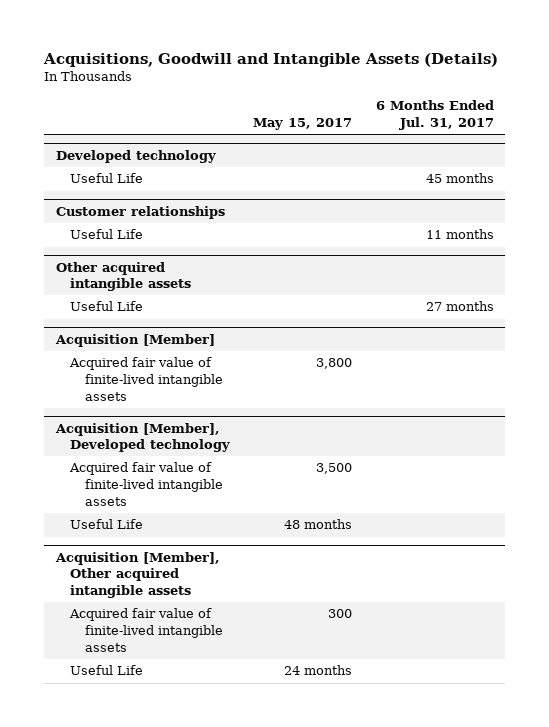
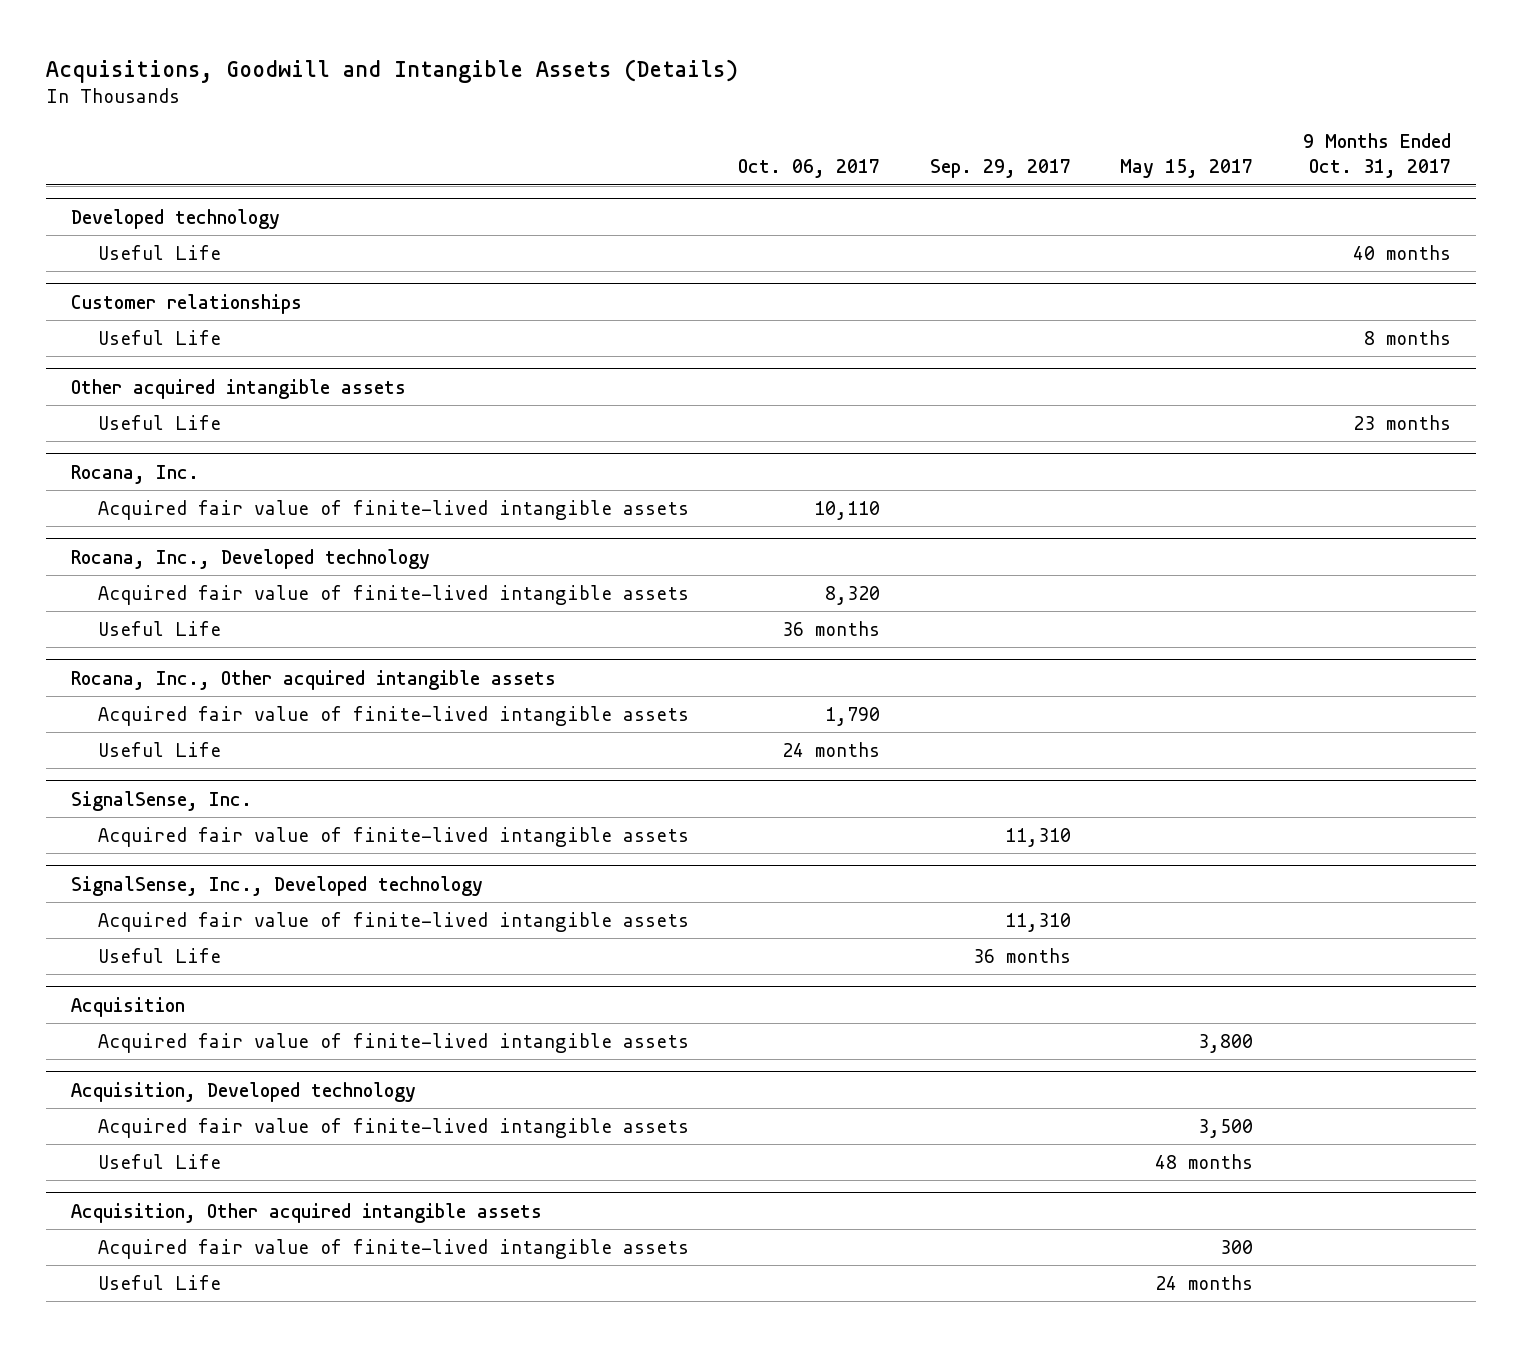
[375,100,494,131] 6 Months Ended Jul. 31, 2017 -> none
none -> [738,159,881,179] Oct. 06, 2017
none -> [929,159,1071,179] Sep. 29, 2017
none -> [1302,132,1451,179] 9 Months Ended Oct. 31, 2017
none -> [70,464,199,484] Rocana, Inc.
none -> [97,499,689,520] Acquired fair value of finite-lived intangible assets
none -> [70,548,430,569] Rocana, Inc., Developed technology
none -> [97,584,689,605] Acquired fair value of finite-lived intangible assets
none -> [97,620,221,636] Useful Life
none -> [70,669,556,690] Rocana, Inc., Other acquired intangible assets
none -> [97,705,689,726] Acquired fair value of finite-lived intangible assets
none -> [97,741,221,757] Useful Life
none -> [70,790,252,811] SignalSense, Inc.
none -> [97,826,689,847] Acquired fair value of finite-lived intangible assets
none -> [70,875,483,896] SignalSense, Inc., Developed technology
none -> [97,911,689,932] Acquired fair value of finite-lived intangible assets
none -> [97,947,221,963] Useful Life
[54,333,215,347] Acquisition [Member] -> [70,996,185,1017] Acquisition
[54,422,231,453] Acquisition [Member], Developed technology -> [70,1081,416,1102] Acquisition, Developed technology
[54,551,220,598] Acquisition [Member], Other acquired intangible assets -> [70,1202,542,1223] Acquisition, Other acquired intangible assets

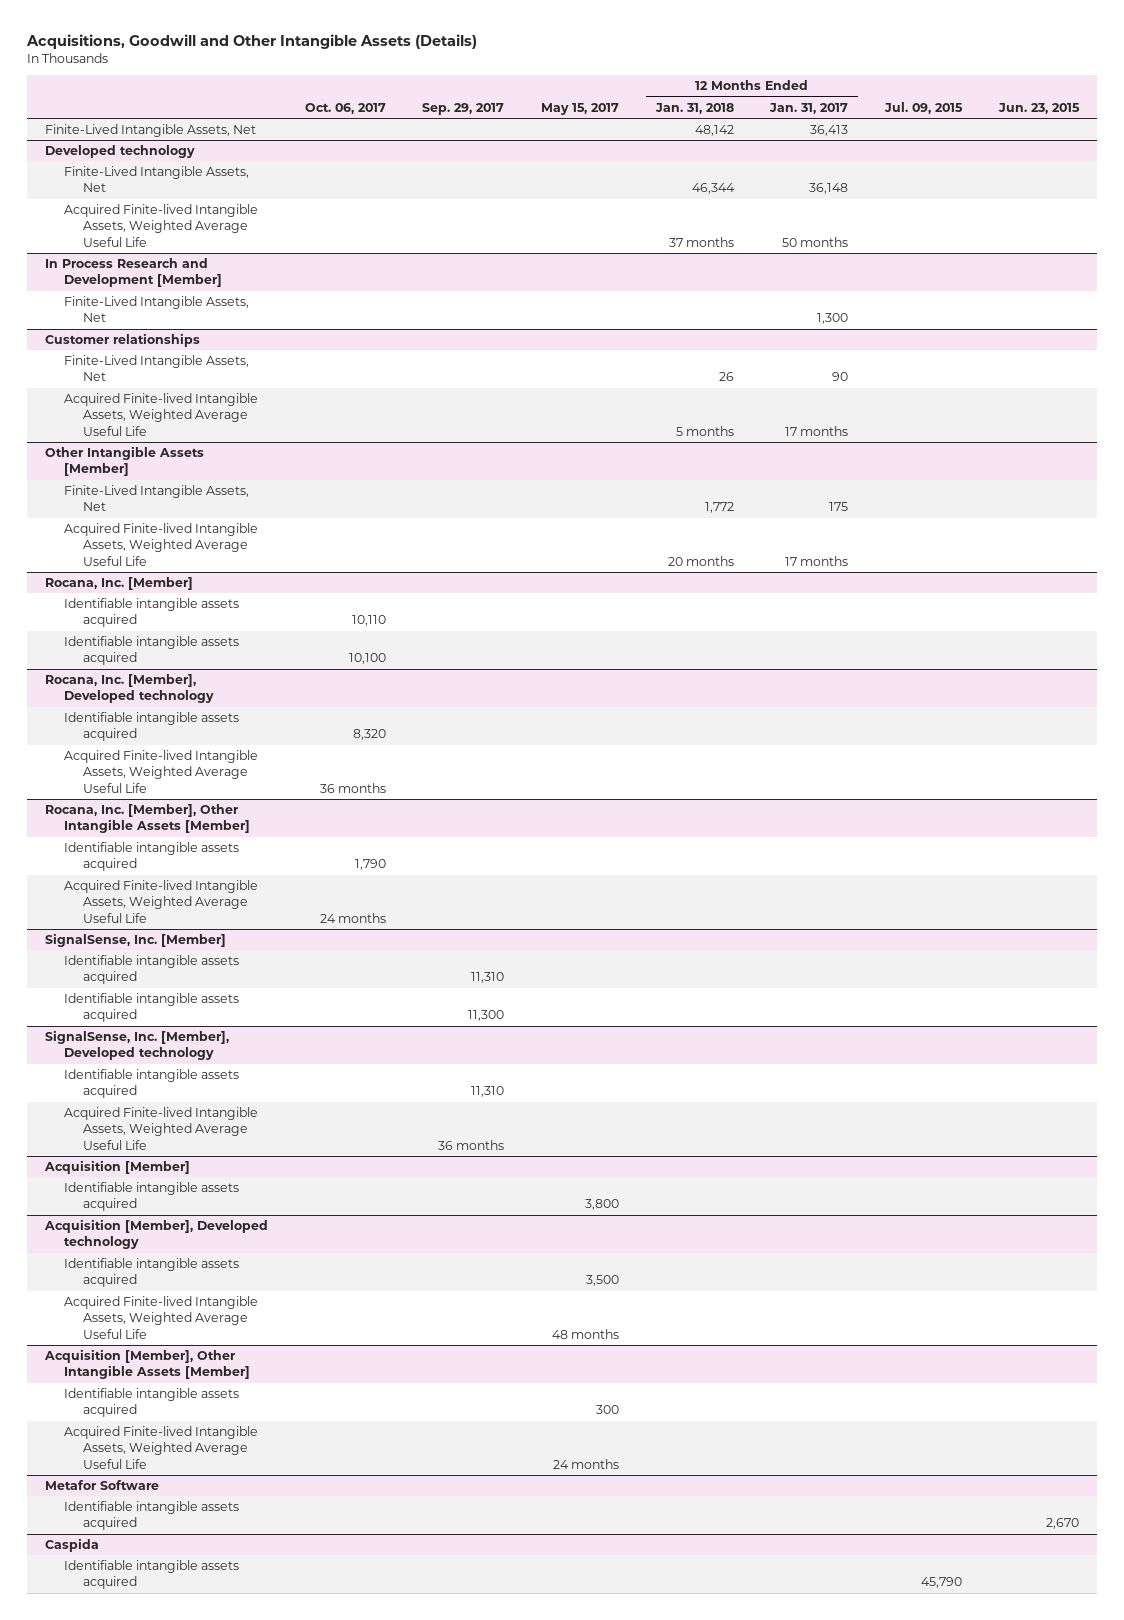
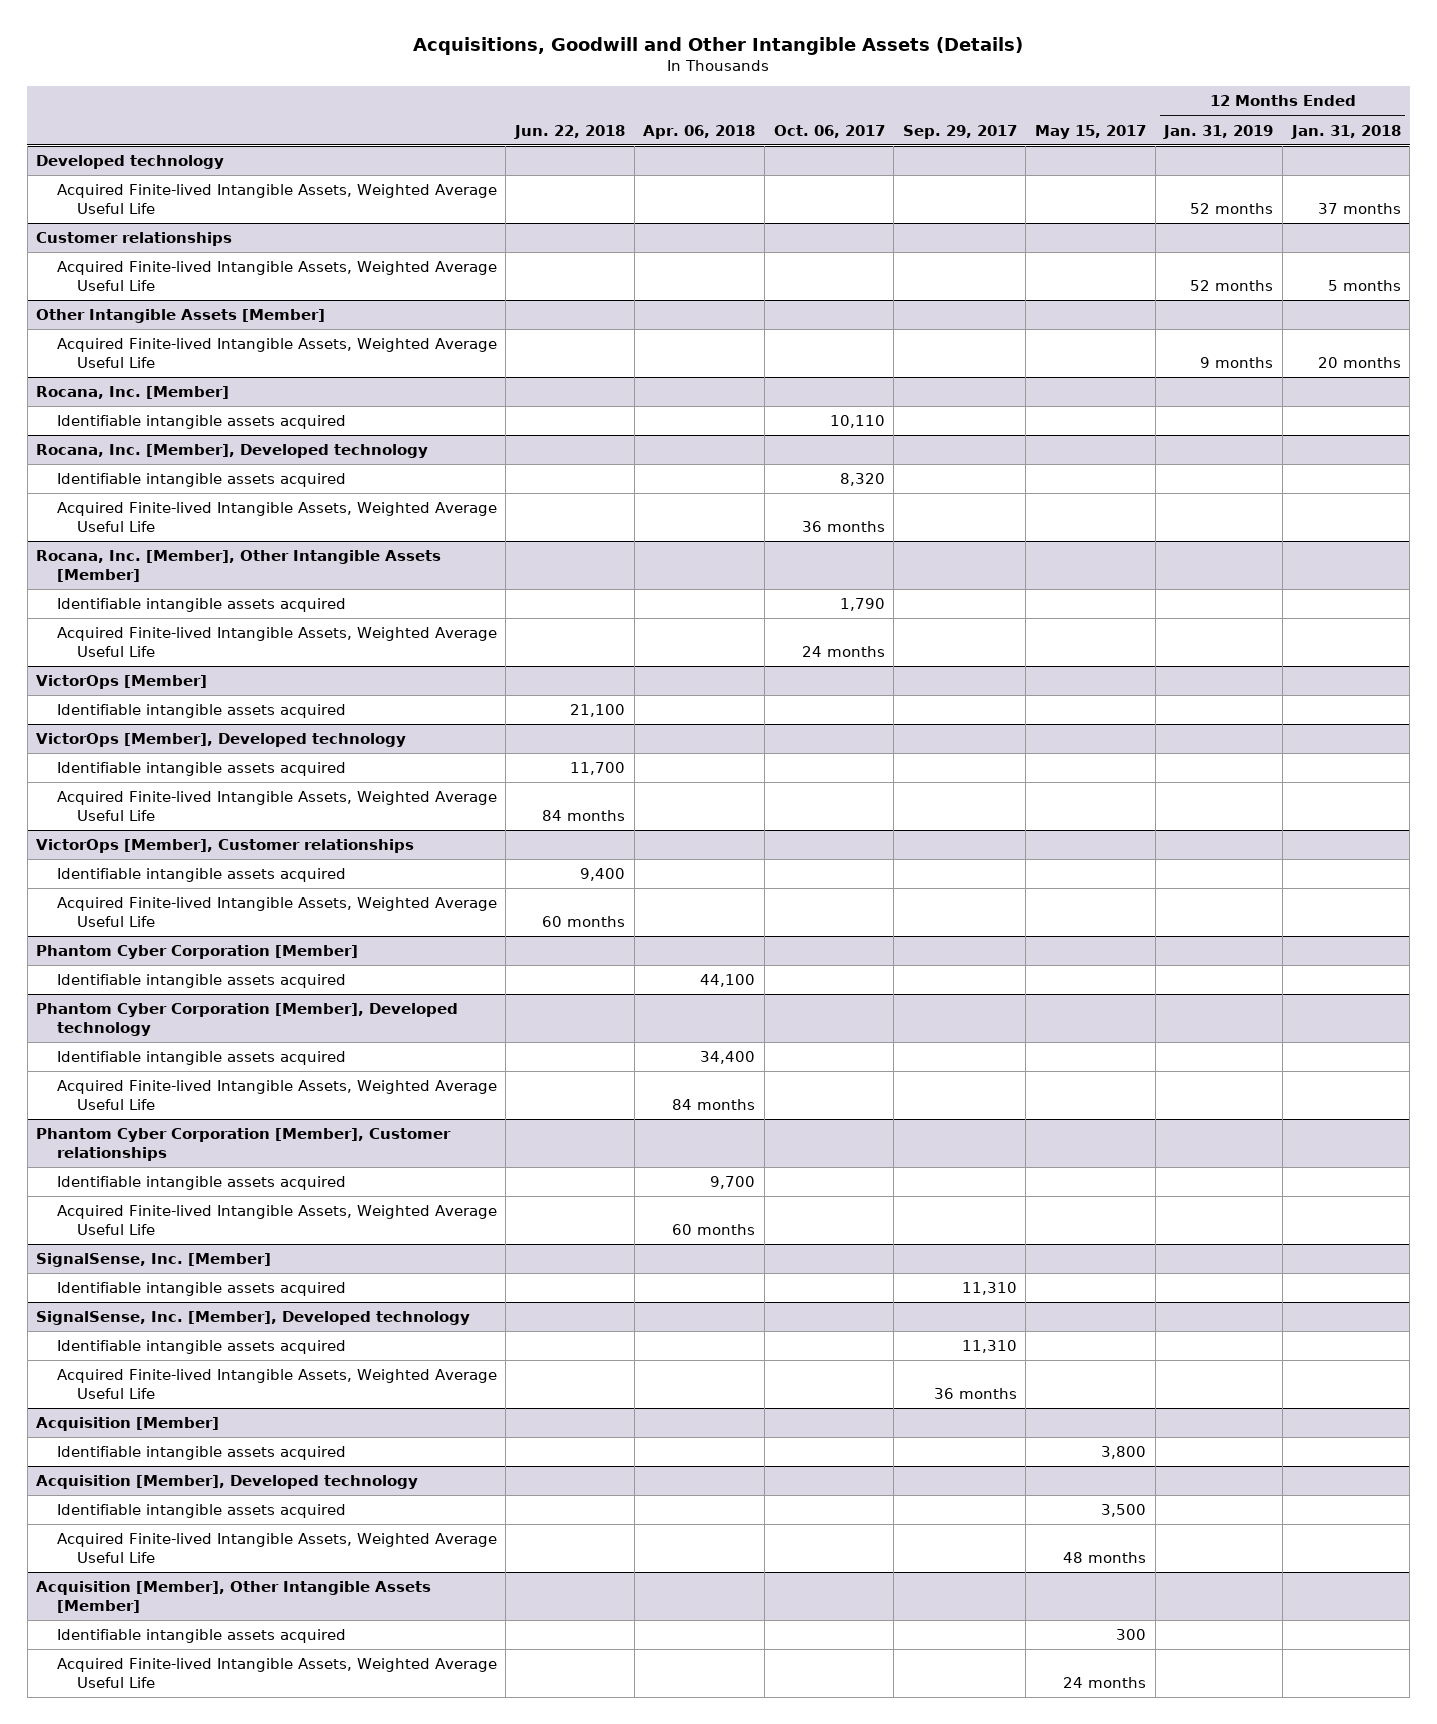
[769,102,849,114] Jan. 31, 2017 -> none
[884,101,964,114] Jul. 09, 2015 -> none
[997,102,1080,114] Jun. 23, 2015 -> none
none -> [513,124,625,139] Jun. 22, 2018
none -> [643,124,756,139] Apr. 06, 2018
none -> [1163,124,1274,139] Jan. 31, 2019
[44,124,256,138] Finite-Lived Intangible Assets, Net -> none
[64,166,250,193] Finite-Lived Intangible Assets, Net -> none
[44,258,223,288] In Process Research and Development [Member] -> none
[64,296,250,323] Finite-Lived Intangible Assets, Net -> none
[64,355,250,382] Finite-Lived Intangible Assets, Net -> none
[64,485,250,512] Finite-Lived Intangible Assets, Net -> none
[64,636,240,666] Identifiable intangible assets acquired -> none
none -> [36,675,208,690] VictorOps [Member]
none -> [56,704,346,719] Identifiable intangible assets acquired
none -> [36,733,407,748] VictorOps [Member], Developed technology
none -> [56,762,346,777] Identifiable intangible assets acquired
none -> [56,791,497,821] Acquired Finite-lived Intangible Assets, Weighted Average Useful Life
none -> [36,839,415,854] VictorOps [Member], Customer relationships
none -> [56,868,346,883] Identifiable intangible assets acquired
none -> [56,897,497,927] Acquired Finite-lived Intangible Assets, Weighted Average Useful Life
none -> [36,945,359,960] Phantom Cyber Corporation [Member]
none -> [56,974,346,989] Identifiable intangible assets acquired
none -> [36,1003,459,1036] Phantom Cyber Corporation [Member], Developed technology
none -> [56,1051,346,1066] Identifiable intangible assets acquired
none -> [56,1080,497,1110] Acquired Finite-lived Intangible Assets, Weighted Average Useful Life
none -> [36,1128,452,1161] Phantom Cyber Corporation [Member], Customer relationships
none -> [56,1176,346,1191] Identifiable intangible assets acquired
none -> [56,1205,497,1235] Acquired Finite-lived Intangible Assets, Weighted Average Useful Life
[64,993,240,1023] Identifiable intangible assets acquired -> none
[44,1480,159,1491] Metafor Software -> none
[64,1501,240,1531] Identifiable intangible assets acquired -> none
[44,1538,99,1553] Caspida -> none
[64,1560,240,1590] Identifiable intangible assets acquired -> none

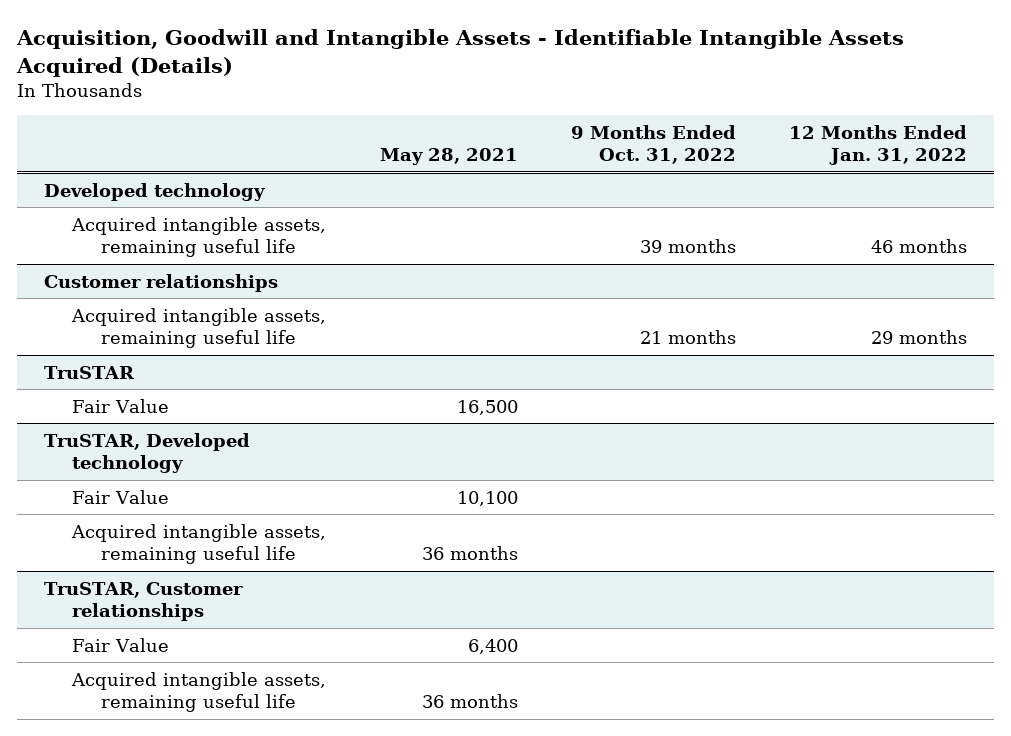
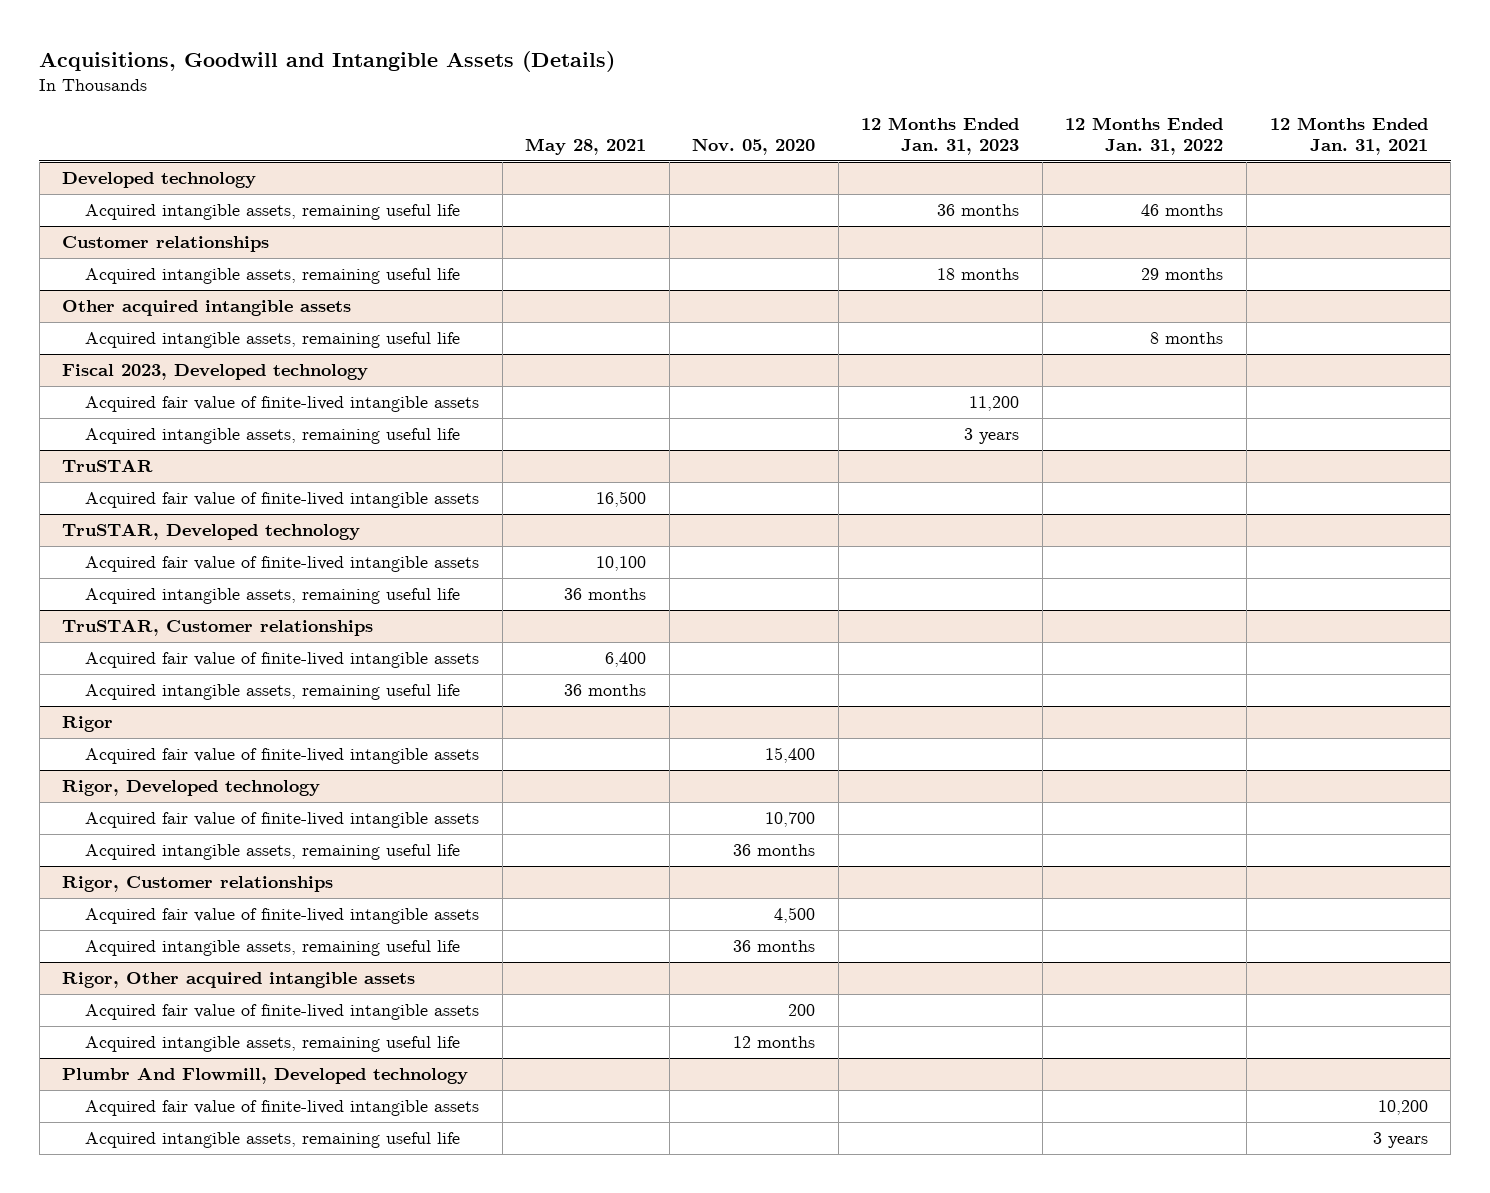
[16,28,905,77] Acquisition, Goodwill and Intangible Assets - Identifiable Intangible Assets Acquired (Details) -> [39,50,616,72] Acquisitions, Goodwill and Intangible Assets (Details)
[570,124,736,164] 9 Months Ended Oct. 31, 2022 -> none
none -> [692,138,816,156] Nov. 05, 2020
none -> [861,117,1020,156] 12 Months Ended Jan. 31, 2023
none -> [1269,117,1428,156] 12 Months Ended Jan. 31, 2021
none -> [62,299,352,316] Other acquired intangible assets
none -> [85,331,461,348] Acquired intangible assets, remaining useful life
none -> [62,363,369,380] Fiscal 2023, Developed technology
none -> [85,395,480,412] Acquired fair value of finite-lived intangible assets
none -> [85,427,461,444] Acquired intangible assets, remaining useful life
[72,398,170,413] Fair Value -> [85,491,480,508] Acquired fair value of finite-lived intangible assets
[72,489,170,504] Fair Value -> [85,555,480,572] Acquired fair value of finite-lived intangible assets
[72,637,170,652] Fair Value -> [85,651,480,668] Acquired fair value of finite-lived intangible assets
none -> [62,715,114,732] Rigor
none -> [85,747,480,764] Acquired fair value of finite-lived intangible assets
none -> [62,779,321,796] Rigor, Developed technology
none -> [85,811,480,828] Acquired fair value of finite-lived intangible assets
none -> [85,843,461,860] Acquired intangible assets, remaining useful life
none -> [62,875,334,892] Rigor, Customer relationships
none -> [85,907,480,924] Acquired fair value of finite-lived intangible assets
none -> [85,939,461,956] Acquired intangible assets, remaining useful life
none -> [62,971,416,988] Rigor, Other acquired intangible assets
none -> [85,1003,480,1020] Acquired fair value of finite-lived intangible assets
none -> [85,1035,461,1052] Acquired intangible assets, remaining useful life
none -> [62,1066,469,1084] Plumbr And Flowmill, Developed technology
none -> [85,1099,480,1116] Acquired fair value of finite-lived intangible assets
none -> [85,1131,461,1148] Acquired intangible assets, remaining useful life

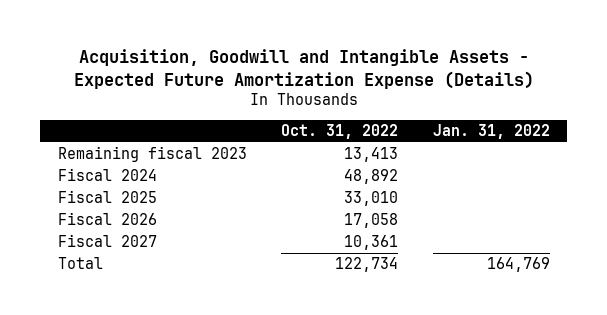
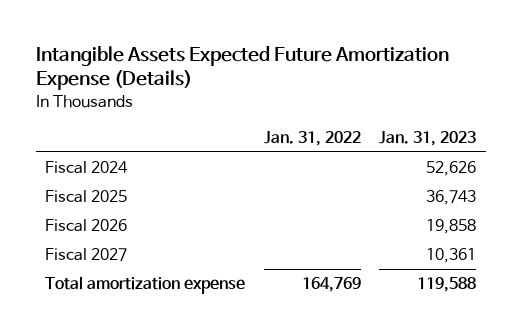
[73,48,534,89] Acquisition, Goodwill and Intangible Assets - Expected Future Amortization Expense (Details) -> [35,45,449,91] Intangible Assets Expected Future Amortization Expense (Details)
[281,124,399,140] Oct. 31, 2022 -> none
none -> [379,130,477,146] Jan. 31, 2023
[57,146,247,163] Remaining fiscal 2023 -> none
[57,257,103,270] Total -> [45,276,246,295] Total amortization expense

